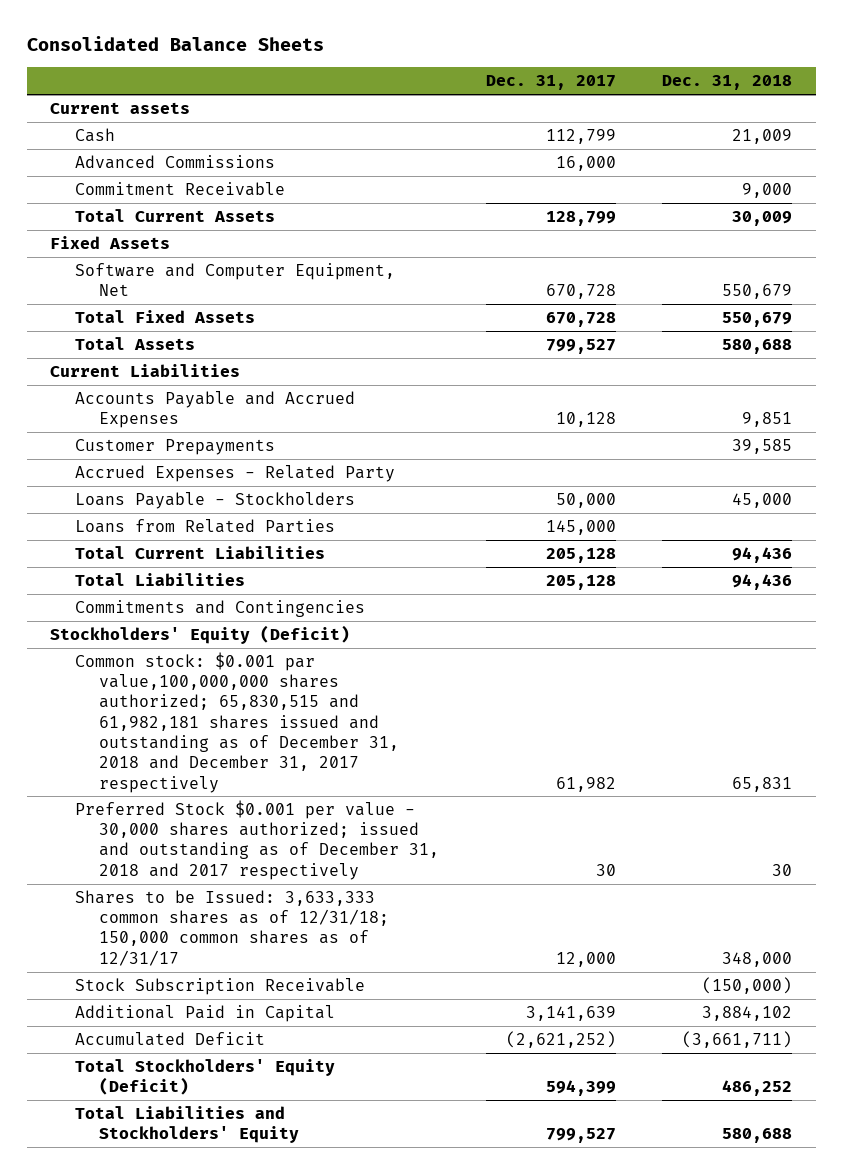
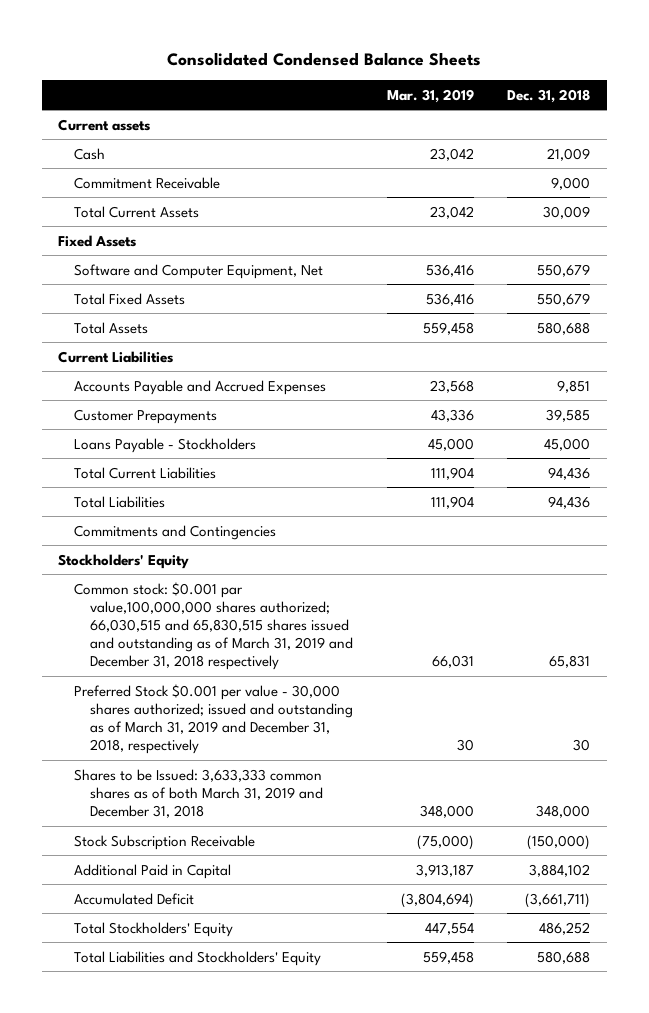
[26,36,324,52] Consolidated Balance Sheets -> [167,51,482,66] Consolidated Condensed Balance Sheets
[485,75,616,91] Dec. 31, 2017 -> none
none -> [386,88,474,103] Mar. 31, 2019
[74,154,275,169] Advanced Commissions -> none
[74,464,395,482] Accrued Expenses - Related Party -> none
[74,518,335,533] Loans from Related Parties -> none
[50,624,351,644] Stockholders' Equity (Deficit) -> [58,553,190,569] Stockholders' Equity
[74,651,400,793] Common stock: $0.001 par value,100,000,000 shares authorized; 65,830,515 and 61,982,181 shares issued and outstanding as of December 31, 2018 and December 31, 2017 respectively -> [74,581,354,671] Common stock: $0.001 par value,100,000,000 shares authorized; 66,030,515 and 65,830,515 shares issued and outstanding as of March 31, 2019 and December 31, 2018 respectively
[74,799,440,880] Preferred Stock $0.001 per value - 30,000 shares authorized; issued and outstanding as of December 31, 2018 and 2017 respectively -> [74,683,354,754] Preferred Stock $0.001 per value - 30,000 shares authorized; issued and outstanding as of March 31, 2019 and December 31, 2018, respectively
[74,889,390,966] Shares to be Issued: 3,633,333 common shares as of 12/31/18; 150,000 common shares as of 12/31/17 -> [74,768,324,818] Shares to be Issued: 3,633,333 common shares as of both March 31, 2019 and December 31, 2018
[74,1058,335,1096] Total Stockholders' Equity (Deficit) -> [74,921,234,937] Total Stockholders' Equity

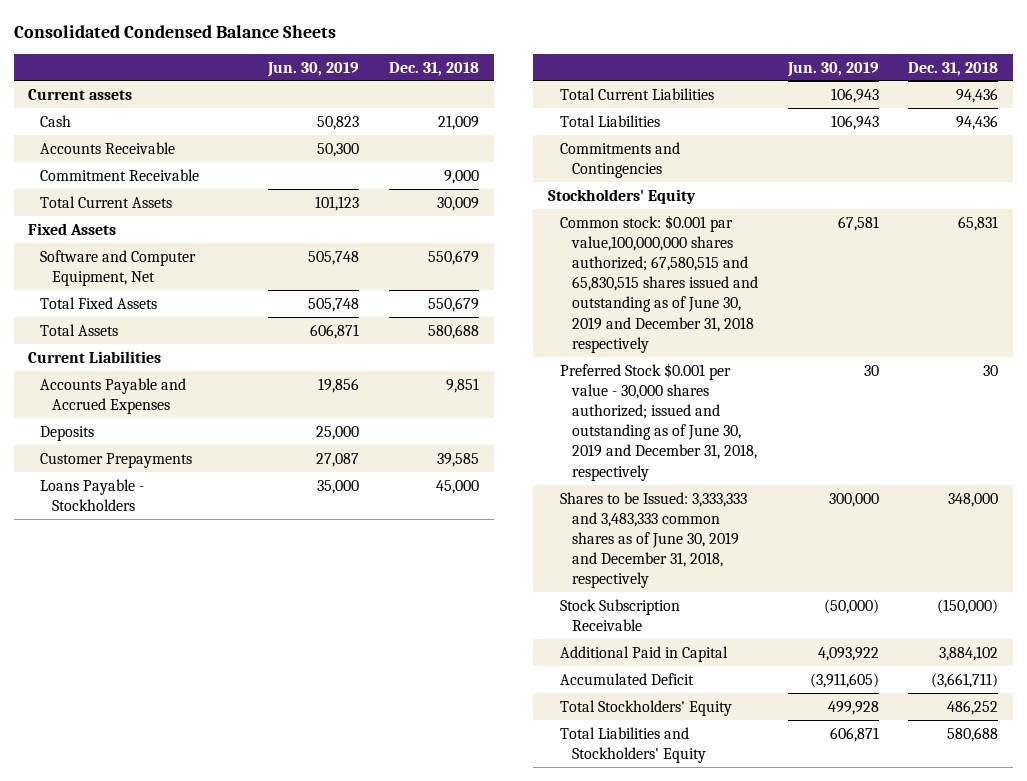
[386,88,474,103] Mar. 31, 2019 -> none
none -> [267,61,360,77] Jun. 30, 2019
none -> [40,141,176,154] Accounts Receivable
none -> [40,425,95,441] Deposits
[74,581,354,671] Common stock: $0.001 par value,100,000,000 shares authorized; 66,030,515 and 65,830,515 shares issued and outstanding as of March 31, 2019 and December 31, 2018 respectively -> [559,214,758,353] Common stock: $0.001 par value,100,000,000 shares authorized; 67,580,515 and 65,830,515 shares issued and outstanding as of June 30, 2019 and December 31, 2018 respectively
[74,683,354,754] Preferred Stock $0.001 per value - 30,000 shares authorized; issued and outstanding as of March 31, 2019 and December 31, 2018, respectively -> [559,362,757,481] Preferred Stock $0.001 per value - 30,000 shares authorized; issued and outstanding as of June 30, 2019 and December 31, 2018, respectively
[74,768,324,818] Shares to be Issued: 3,633,333 common shares as of both March 31, 2019 and December 31, 2018 -> [559,491,747,589] Shares to be Issued: 3,333,333 and 3,483,333 common shares as of June 30, 2019 and December 31, 2018, respectively

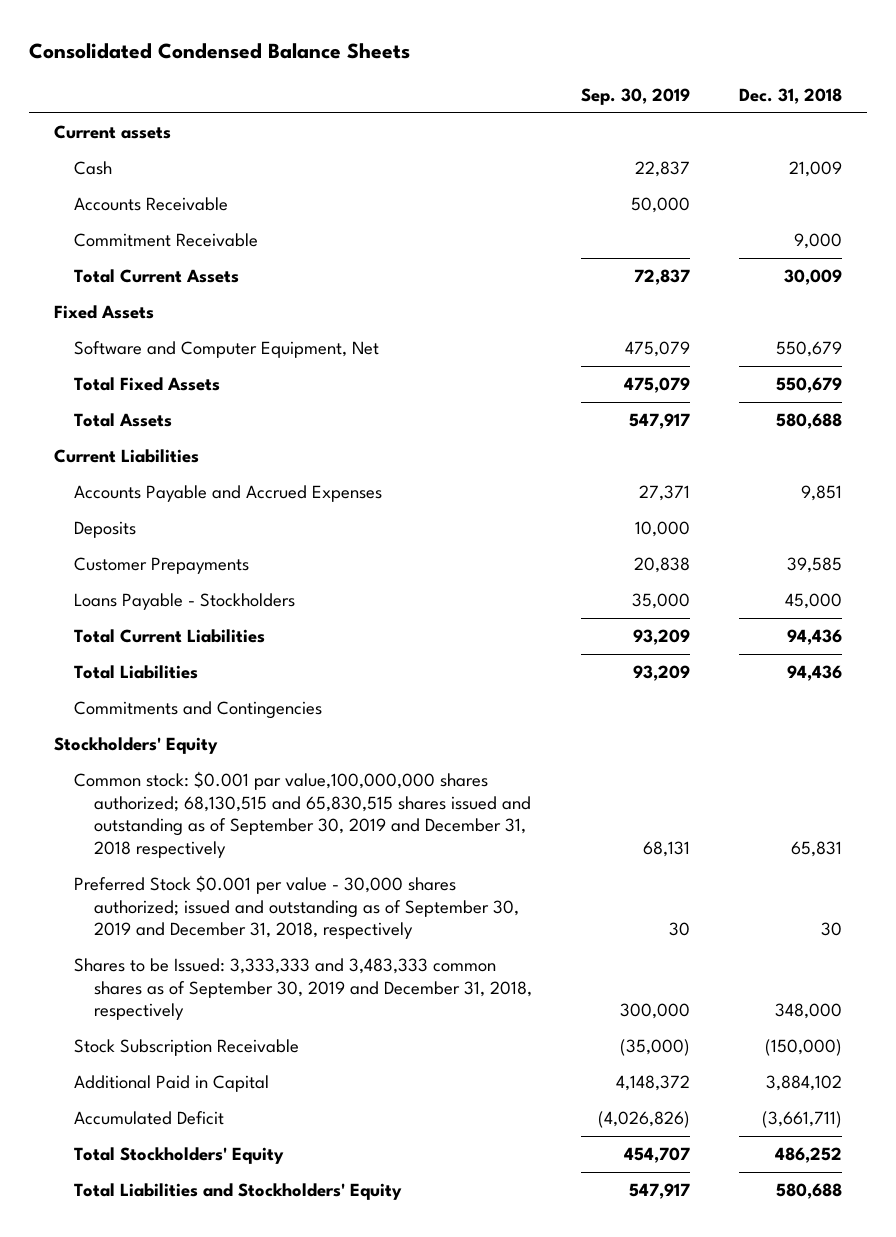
[267,61,360,77] Jun. 30, 2019 -> none
none -> [581,87,691,105] Sep. 30, 2019
[559,214,758,353] Common stock: $0.001 par value,100,000,000 shares authorized; 67,580,515 and 65,830,515 shares issued and outstanding as of June 30, 2019 and December 31, 2018 respectively -> [73,771,531,858] Common stock: $0.001 par value,100,000,000 shares authorized; 68,130,515 and 65,830,515 shares issued and outstanding as of September 30, 2019 and December 31, 2018 respectively
[559,362,757,481] Preferred Stock $0.001 per value - 30,000 shares authorized; issued and outstanding as of June 30, 2019 and December 31, 2018, respectively -> [73,875,519,940] Preferred Stock $0.001 per value - 30,000 shares authorized; issued and outstanding as of September 30, 2019 and December 31, 2018, respectively
[559,491,747,589] Shares to be Issued: 3,333,333 and 3,483,333 common shares as of June 30, 2019 and December 31, 2018, respectively -> [73,958,532,1021] Shares to be Issued: 3,333,333 and 3,483,333 common shares as of September 30, 2019 and December 31, 2018, respectively

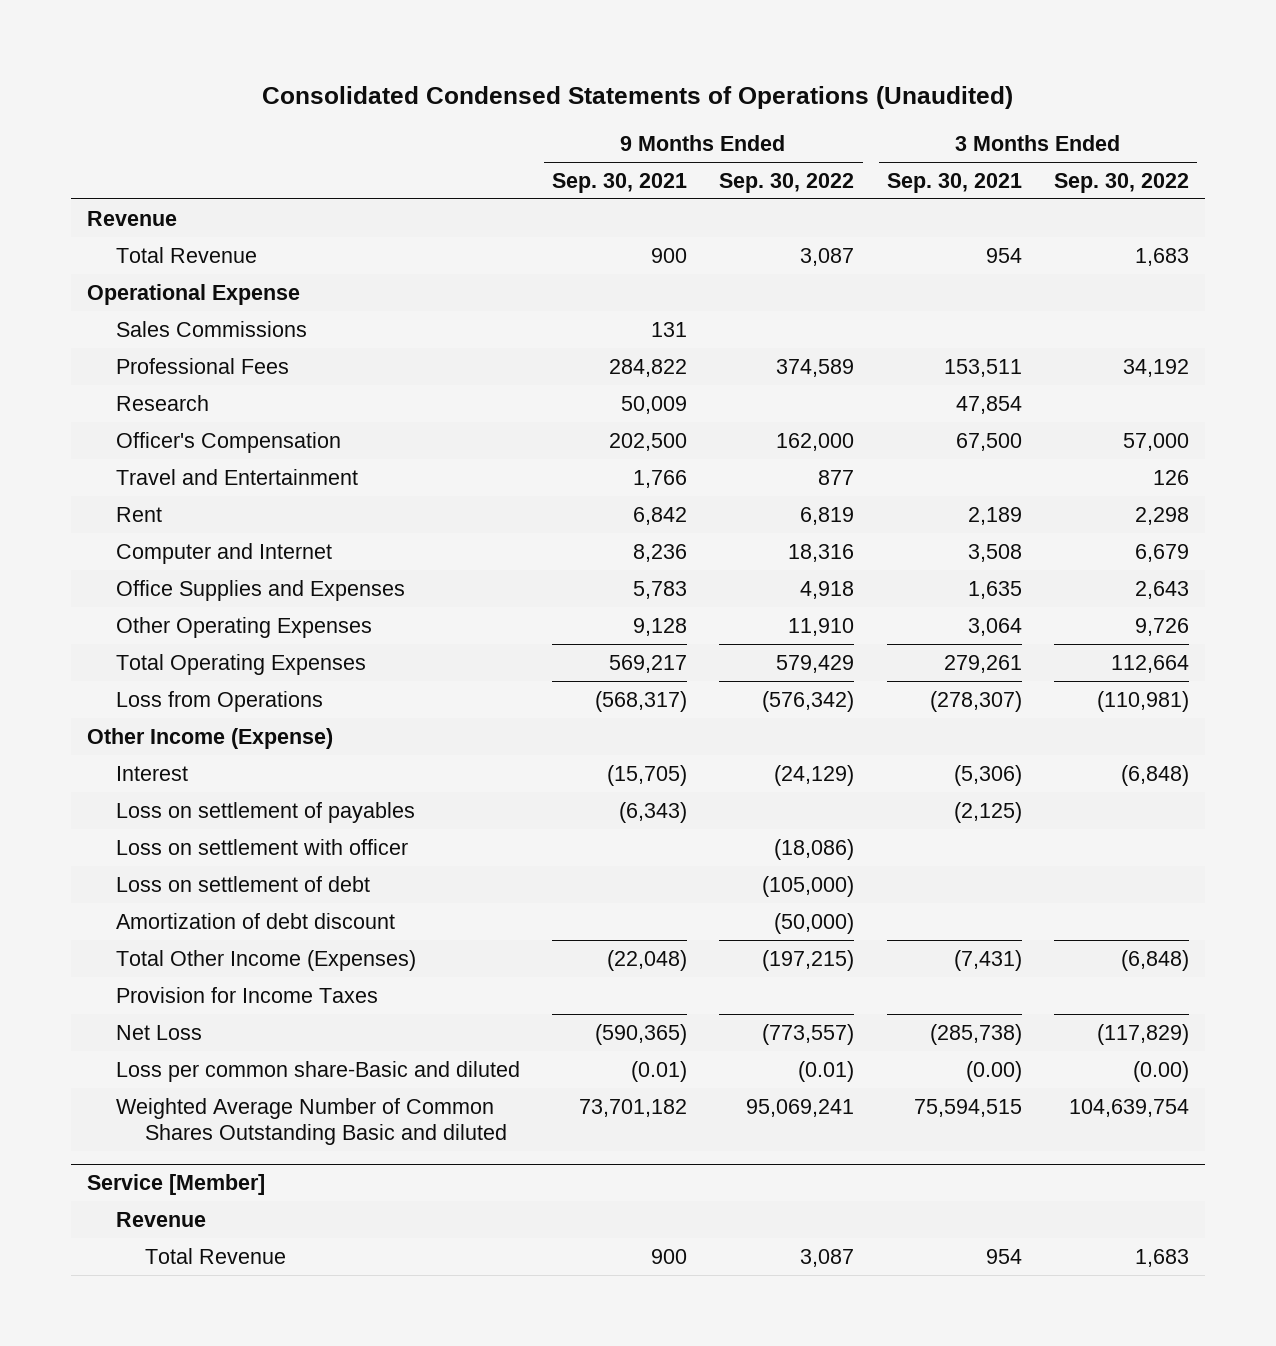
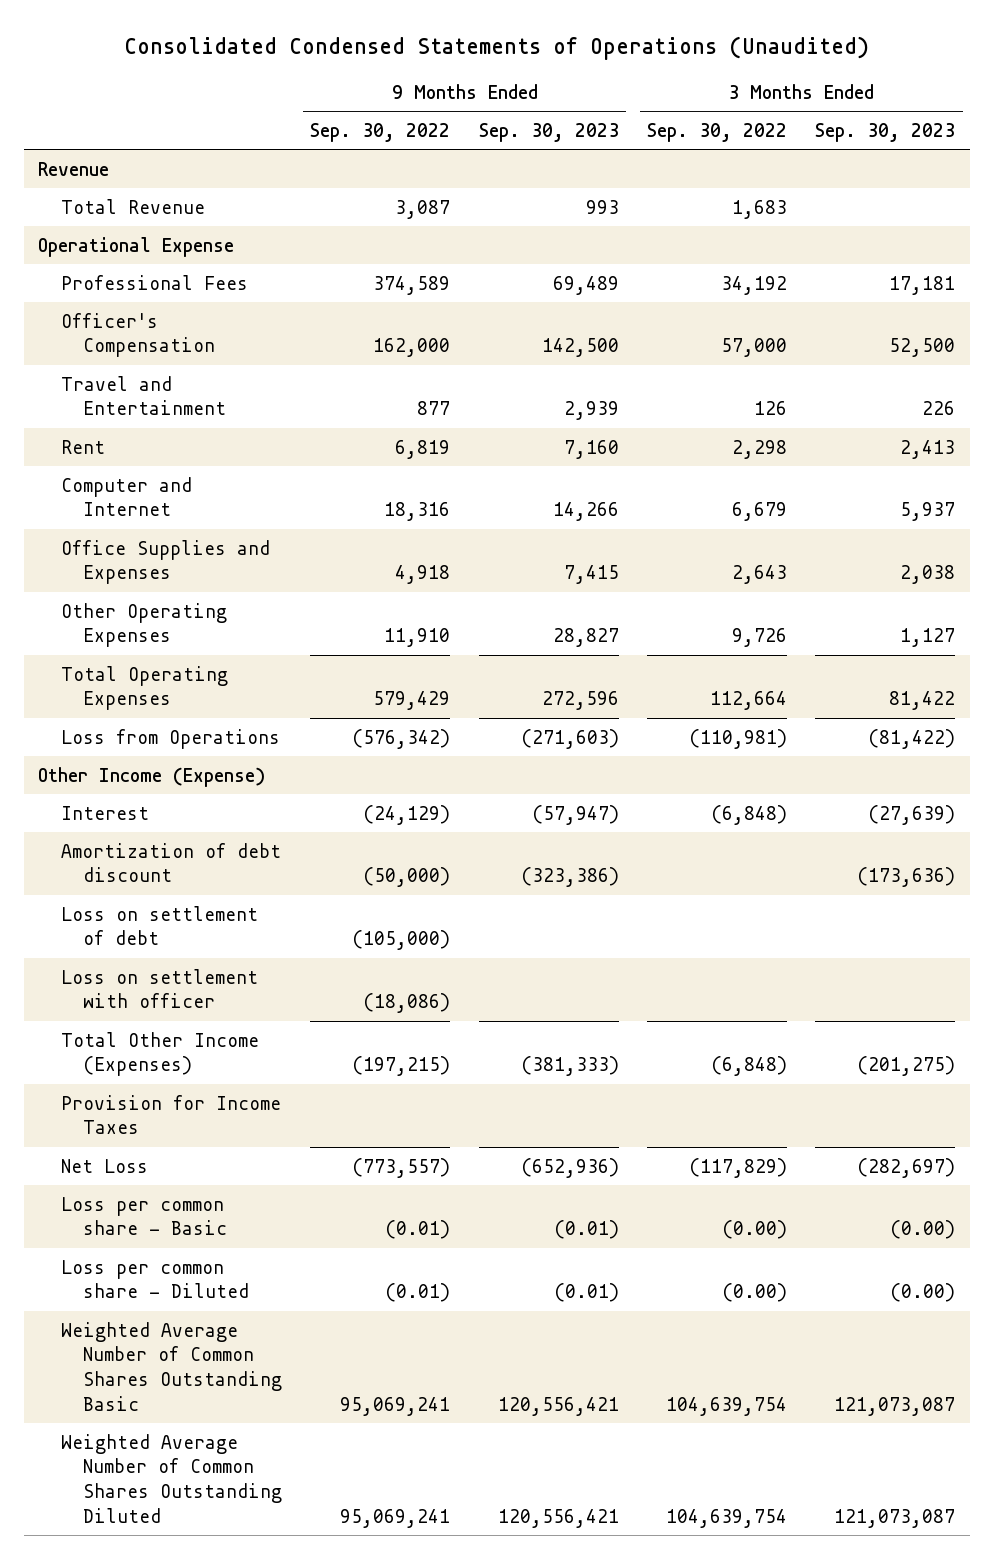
[552,172,688,193] Sep. 30, 2021 -> none
[886,172,1022,193] Sep. 30, 2021 -> none
none -> [478,122,619,142] Sep. 30, 2023
none -> [815,122,956,142] Sep. 30, 2023
[115,320,307,337] Sales Commissions -> none
[115,394,209,411] Research -> none
[115,801,415,823] Loss on settlement of payables -> none
[115,875,370,892] Loss on settlement of debt -> [60,905,258,946] Loss on settlement of debt
[115,838,408,855] Loss on settlement with officer -> [60,968,258,1009] Loss on settlement with officer
[87,1173,266,1195] Service [Member] -> none
[115,1211,206,1227] Revenue -> none
[144,1247,286,1264] Total Revenue -> none
[115,1060,520,1082] Loss per common share-Basic and diluted -> [60,1196,228,1236] Loss per common share - Basic
none -> [60,1259,250,1299] Loss per common share - Diluted
[115,1097,507,1146] Weighted Average Number of Common Shares Outstanding Basic and diluted -> [60,1321,283,1411] Weighted Average Number of Common Shares Outstanding Basic
none -> [60,1433,283,1523] Weighted Average Number of Common Shares Outstanding Diluted

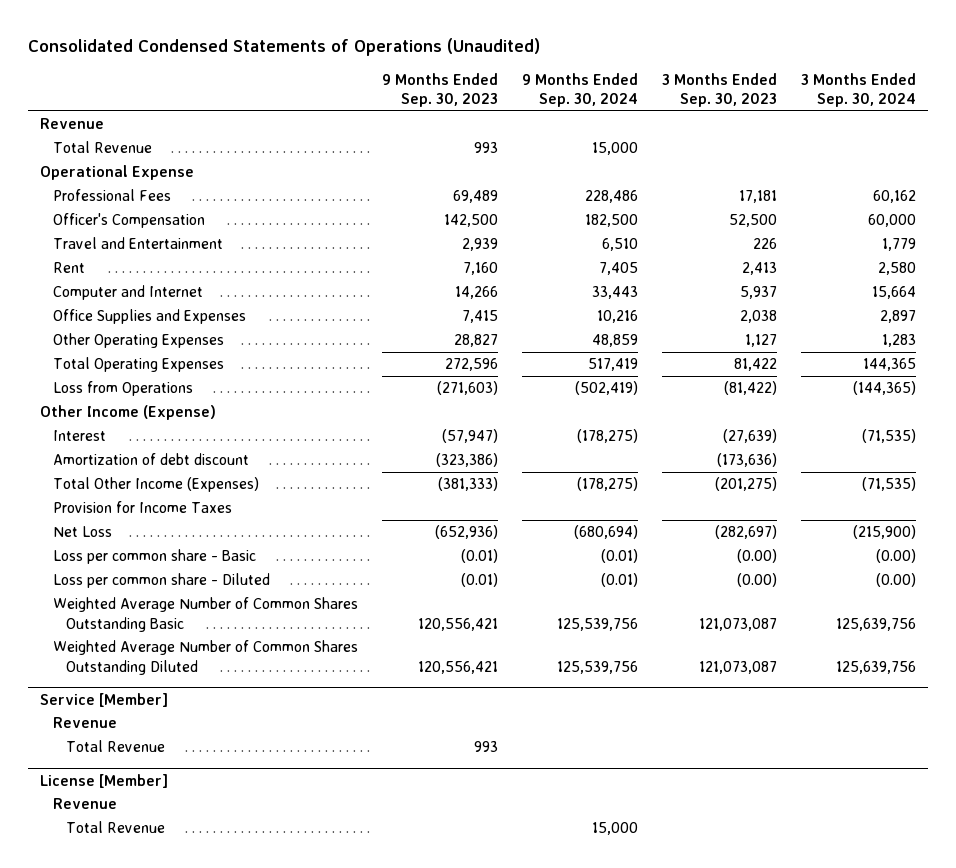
[310,122,451,142] Sep. 30, 2022 -> none
[647,122,788,142] Sep. 30, 2022 -> none
none -> [522,72,639,108] 9 Months Ended Sep. 30, 2024
none -> [800,72,916,108] 3 Months Ended Sep. 30, 2024
[60,905,258,946] Loss on settlement of debt -> none
[60,968,258,1009] Loss on settlement with officer -> none
none -> [40,692,169,707] Service [Member]
none -> [53,717,118,729] Revenue
none -> [66,740,166,753] Total Revenue
none -> [40,773,169,788] License [Member]
none -> [53,798,118,810] Revenue
none -> [66,821,166,834] Total Revenue

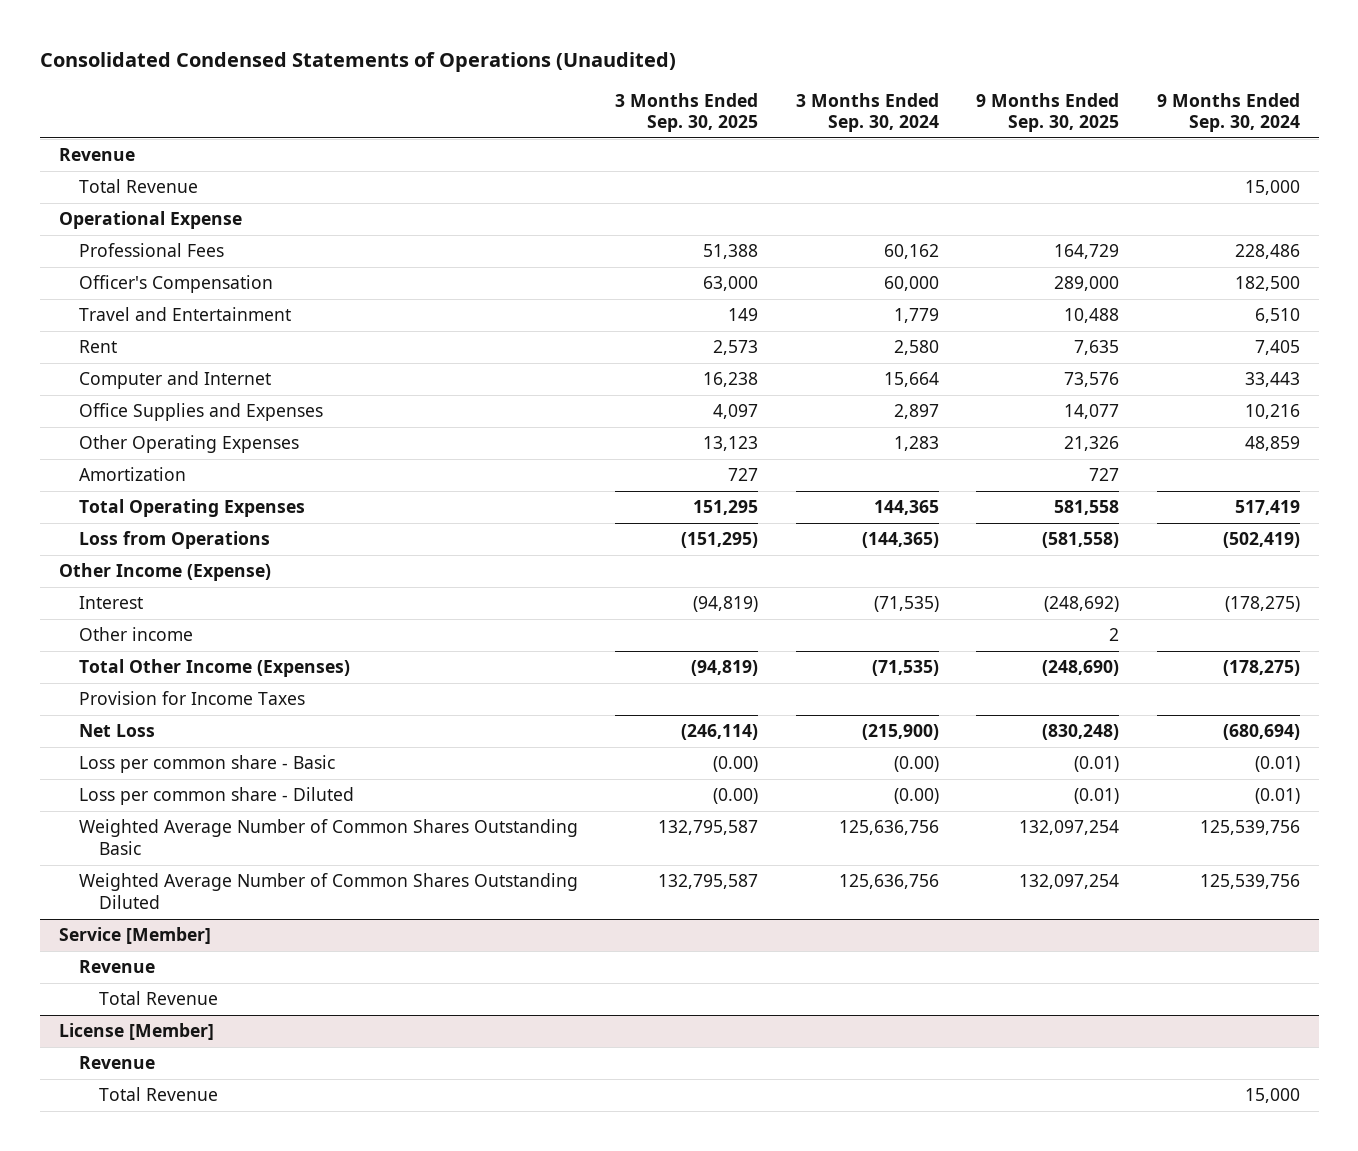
[382,72,499,108] 9 Months Ended Sep. 30, 2023 -> none
[661,72,777,108] 3 Months Ended Sep. 30, 2023 -> none
none -> [615,92,759,132] 3 Months Ended Sep. 30, 2025
none -> [976,92,1120,132] 9 Months Ended Sep. 30, 2025
none -> [78,467,186,482] Amortization
[53,453,250,466] Amortization of debt discount -> none
none -> [78,627,193,642] Other income
[835,617,916,631] 125,639,756 -> [838,820,939,836] 125,636,756
[835,660,916,674] 125,639,756 -> [838,874,939,890] 125,636,756

